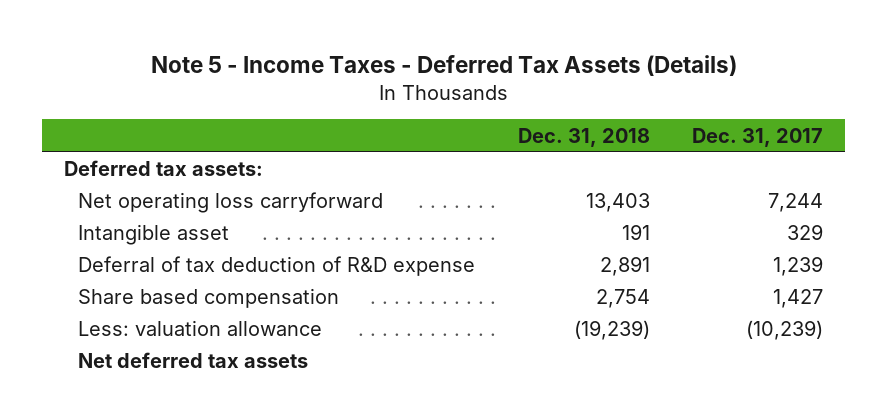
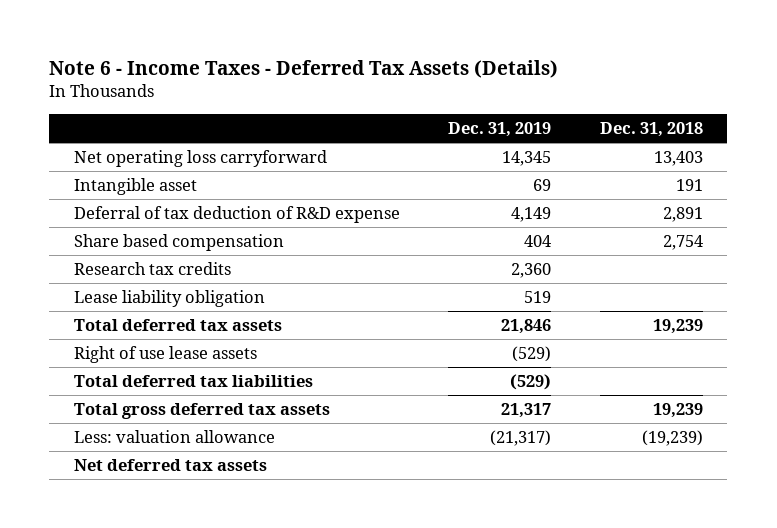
[150,55,737,77] Note 5 - Income Taxes - Deferred Tax Assets (Details) -> [49,60,559,79] Note 6 - Income Taxes - Deferred Tax Assets (Details)
[692,127,824,147] Dec. 31, 2017 -> none
none -> [448,122,552,138] Dec. 31, 2019
[63,160,263,177] Deferred tax assets: -> none
none -> [73,262,231,276] Research tax credits
none -> [73,290,265,308] Lease liability obligation
none -> [73,319,282,332] Total deferred tax assets
none -> [73,346,257,364] Right of use lease assets
none -> [73,375,313,388] Total deferred tax liabilities
none -> [73,403,330,420] Total gross deferred tax assets

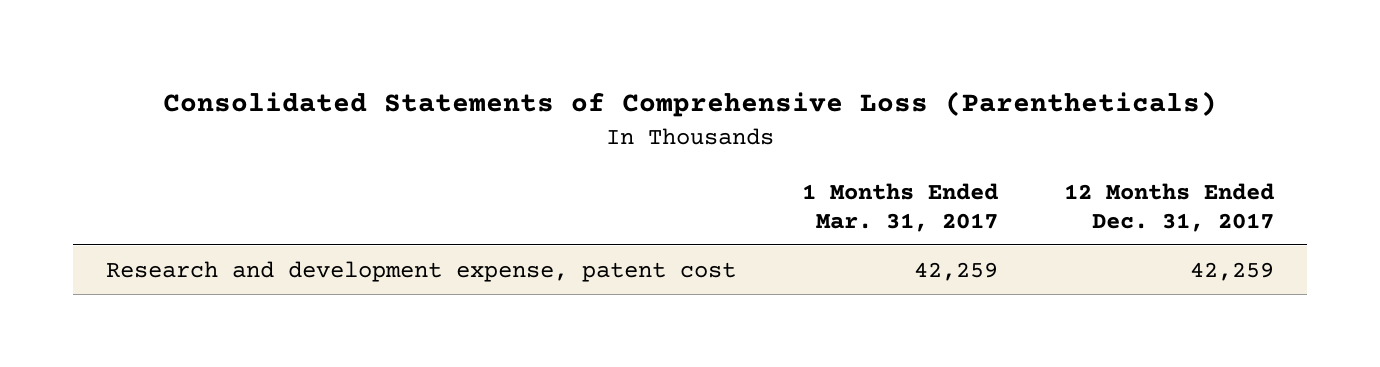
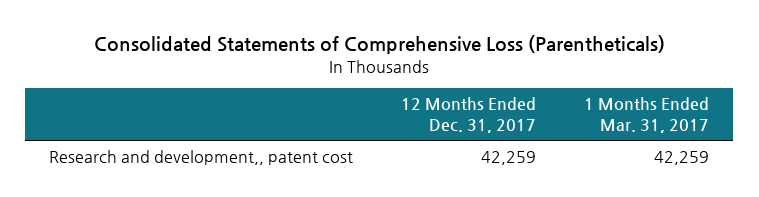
[106,260,737,282] Research and development expense, patent cost -> [49,150,354,166] Research and development,, patent cost

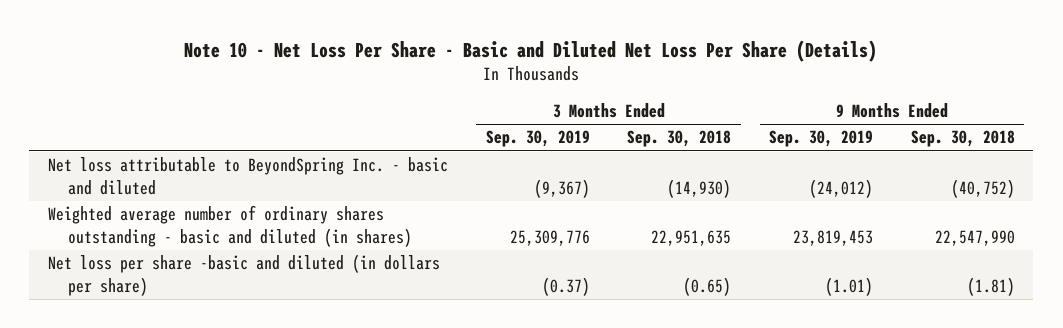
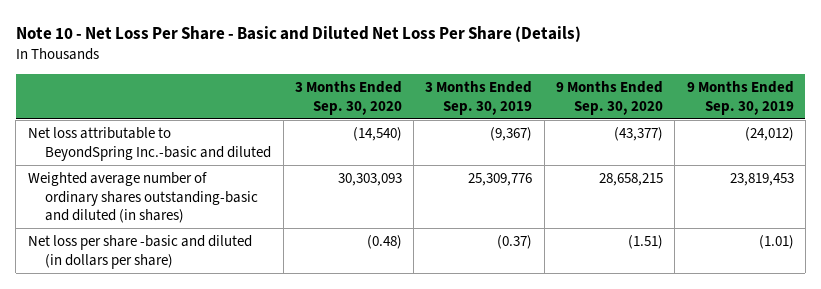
[627,130,732,148] Sep. 30, 2018 -> none
[910,130,1015,148] Sep. 30, 2018 -> none
none -> [294,80,402,115] 3 Months Ended Sep. 30, 2020
none -> [555,80,663,115] 9 Months Ended Sep. 30, 2020
[48,157,449,195] Net loss attributable to BeyondSpring Inc. - basic and diluted -> [27,126,272,161] Net loss attributable to BeyondSpring Inc.-basic and diluted
[48,205,413,247] Weighted average number of ordinary shares outstanding - basic and diluted (in shares) -> [27,171,259,224] Weighted average number of ordinary shares outstanding-basic and diluted (in shares)

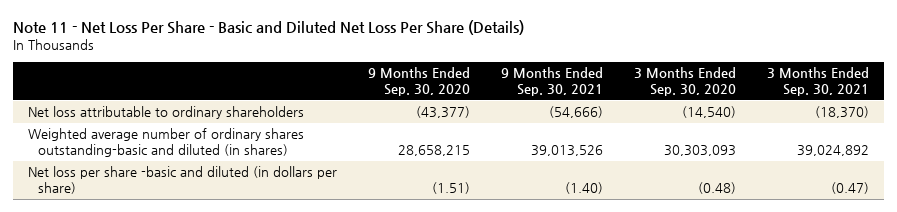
[15,25,581,42] Note 10 - Net Loss Per Share - Basic and Diluted Net Loss Per Share (Details) -> [12,20,524,36] Note 11 - Net Loss Per Share - Basic and Diluted Net Loss Per Share (Details)
[425,80,533,115] 3 Months Ended Sep. 30, 2019 -> none
[686,80,794,115] 9 Months Ended Sep. 30, 2019 -> none
none -> [500,67,603,97] 9 Months Ended Sep. 30, 2021
none -> [766,67,869,97] 3 Months Ended Sep. 30, 2021
[27,126,272,161] Net loss attributable to BeyondSpring Inc.-basic and diluted -> [28,106,305,120] Net loss attributable to ordinary shareholders

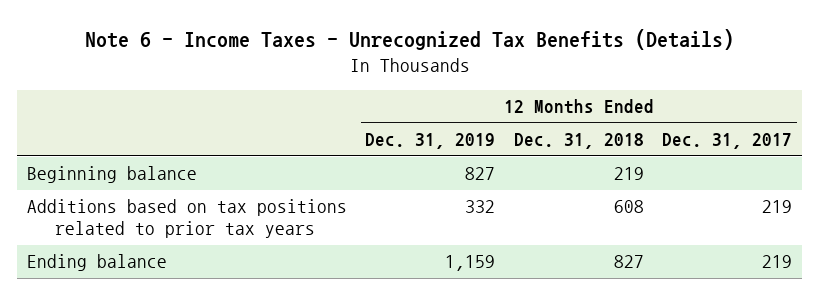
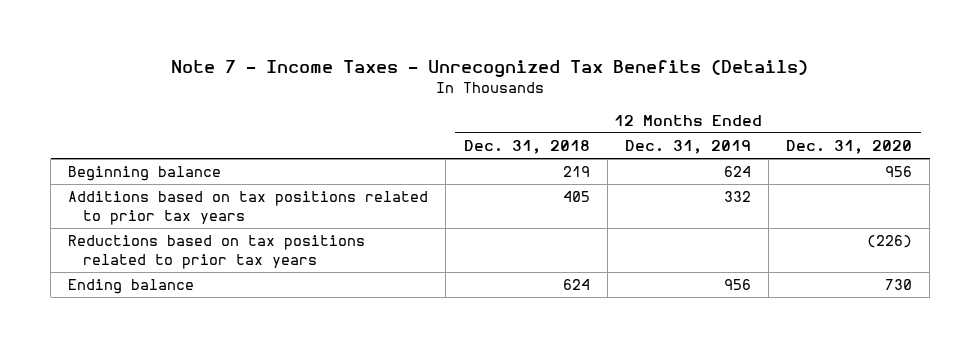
[84,29,734,51] Note 6 - Income Taxes - Unrecognized Tax Benefits (Details) -> [171,60,809,78] Note 7 - Income Taxes - Unrecognized Tax Benefits (Details)
[662,133,793,150] Dec. 31, 2017 -> none
none -> [786,139,913,154] Dec. 31, 2020
[465,167,496,181] 827 -> [723,166,751,178] 624
[613,200,644,214] 608 -> [562,191,590,203] 405
none -> [68,235,366,269] Reductions based on tax positions related to prior tax years
[445,255,496,272] 1,159 -> [723,279,751,291] 956
[613,255,644,269] 827 -> [562,279,590,291] 624

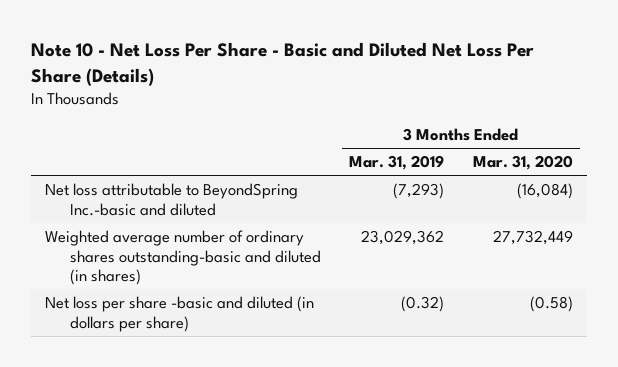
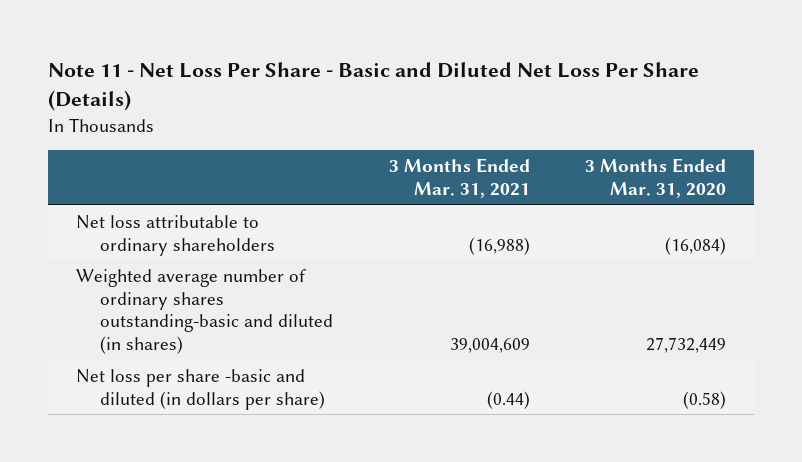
[30,42,534,87] Note 10 - Net Loss Per Share - Basic and Diluted Net Loss Per Share (Details) -> [47,61,699,112] Note 11 - Net Loss Per Share - Basic and Diluted Net Loss Per Share (Details)
[349,155,445,171] Mar. 31, 2019 -> none
none -> [388,158,530,199] 3 Months Ended Mar. 31, 2021
[44,183,298,216] Net loss attributable to BeyondSpring Inc.-basic and diluted -> [75,214,276,256] Net loss attributable to ordinary shareholders

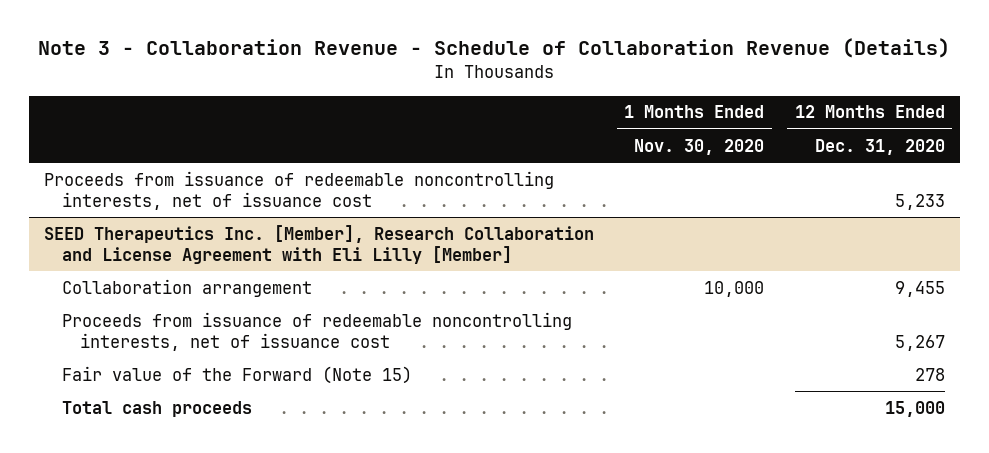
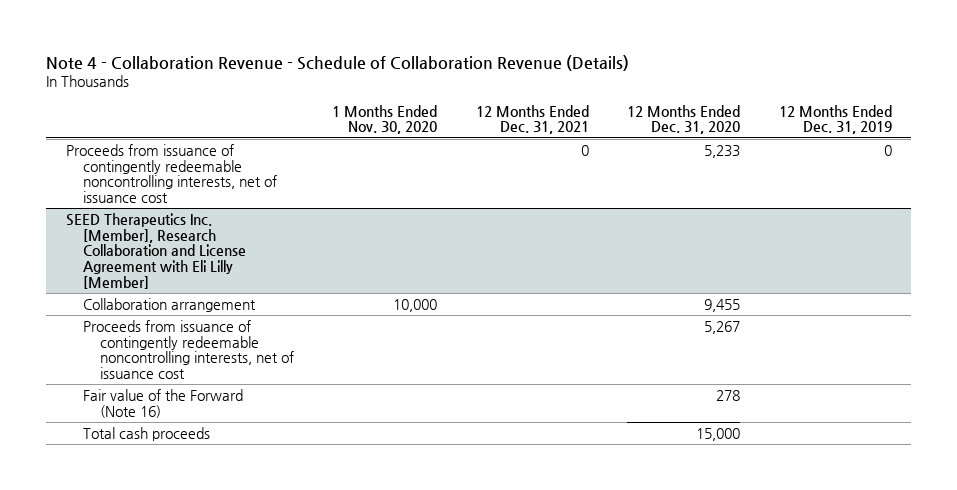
[38,38,951,59] Note 3 - Collaboration Revenue - Schedule of Collaboration Revenue (Details) -> [46,54,630,71] Note 4 - Collaboration Revenue - Schedule of Collaboration Revenue (Details)
none -> [475,104,589,135] 12 Months Ended Dec. 31, 2021
none -> [778,104,892,135] 12 Months Ended Dec. 31, 2019
[44,170,555,210] Proceeds from issuance of redeemable noncontrolling interests, net of issuance cost -> [65,143,277,204] Proceeds from issuance of contingently redeemable noncontrolling interests, net of issuance cost
[61,311,572,351] Proceeds from issuance of redeemable noncontrolling interests, net of issuance cost -> [82,319,294,380] Proceeds from issuance of contingently redeemable noncontrolling interests, net of issuance cost
[61,365,412,384] Fair value of the Forward (Note 15) -> [82,388,243,418] Fair value of the Forward (Note 16)

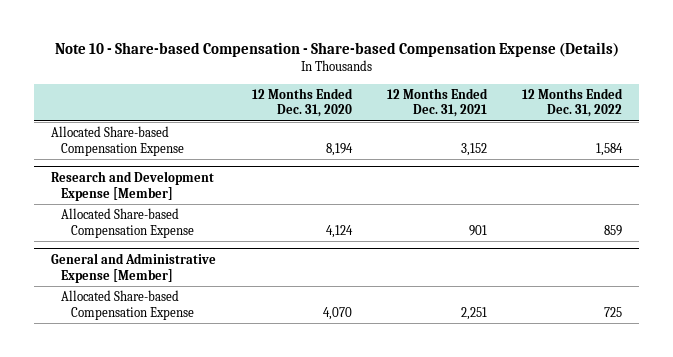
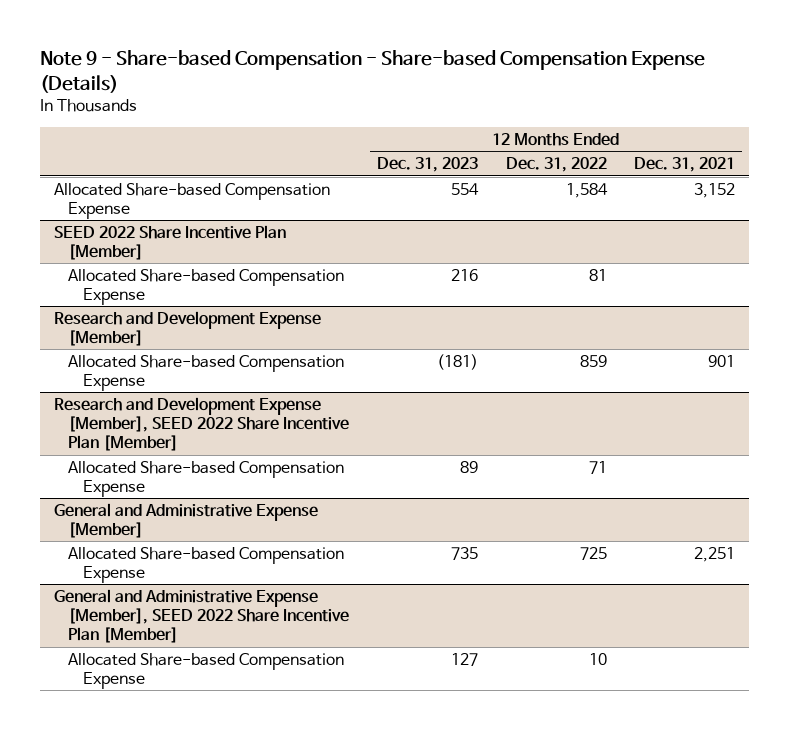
[54,41,619,57] Note 10 - Share-based Compensation - Share-based Compensation Expense (Details) -> [40,49,706,93] Note 9 - Share-based Compensation - Share-based Compensation Expense (Details)
[251,87,353,118] 12 Months Ended Dec. 31, 2020 -> none
none -> [377,157,479,173] Dec. 31, 2023
none -> [54,224,287,260] SEED 2022 Share Incentive Plan [Member]
none -> [68,268,345,305] Allocated Share-based Compensation Expense
none -> [54,396,350,452] Research and Development Expense [Member], SEED 2022 Share Incentive Plan [Member]
none -> [68,460,345,497] Allocated Share-based Compensation Expense
none -> [54,588,350,644] General and Administrative Expense [Member], SEED 2022 Share Incentive Plan [Member]
none -> [68,652,345,689] Allocated Share-based Compensation Expense

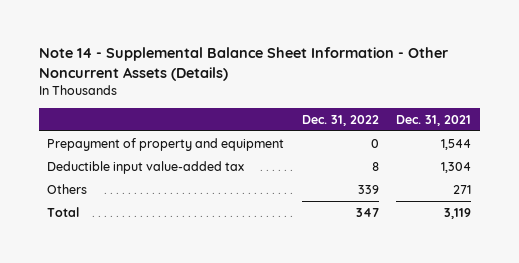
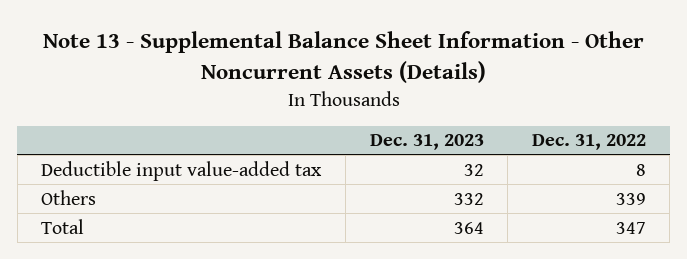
[38,47,448,82] Note 14 - Supplemental Balance Sheet Information - Other Noncurrent Assets (Details) -> [42,31,644,83] Note 13 - Supplemental Balance Sheet Information - Other Noncurrent Assets (Details)
[396,114,472,126] Dec. 31, 2021 -> none
none -> [369,134,484,151] Dec. 31, 2023
[47,137,285,151] Prepayment of property and equipment -> none

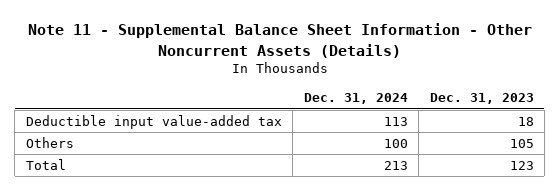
[42,31,644,83] Note 13 - Supplemental Balance Sheet Information - Other Noncurrent Assets (Details) -> [27,23,532,58] Note 11 - Supplemental Balance Sheet Information - Other Noncurrent Assets (Details)
[531,134,646,151] Dec. 31, 2022 -> none
none -> [303,93,408,105] Dec. 31, 2024
[463,163,484,176] 32 -> [517,116,534,126] 18
[453,192,484,205] 332 -> [509,138,534,148] 105
[453,221,484,234] 364 -> [509,160,534,170] 123

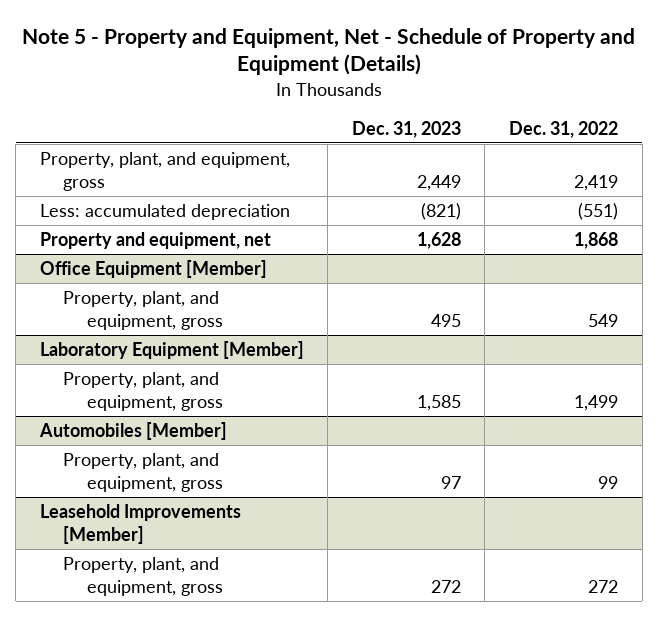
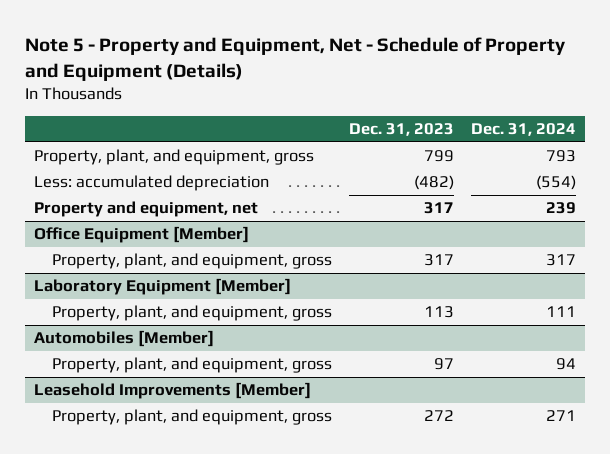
[509,120,619,138] Dec. 31, 2022 -> none
none -> [471,123,577,137] Dec. 31, 2024
[416,174,461,191] 2,449 -> [424,150,455,163] 799
[420,203,461,221] (821) -> [414,175,455,191] (482)
[416,232,461,250] 1,628 -> [424,202,455,215] 317
[430,313,461,327] 495 -> [424,254,455,267] 317
[416,394,461,411] 1,585 -> [424,306,455,319] 113

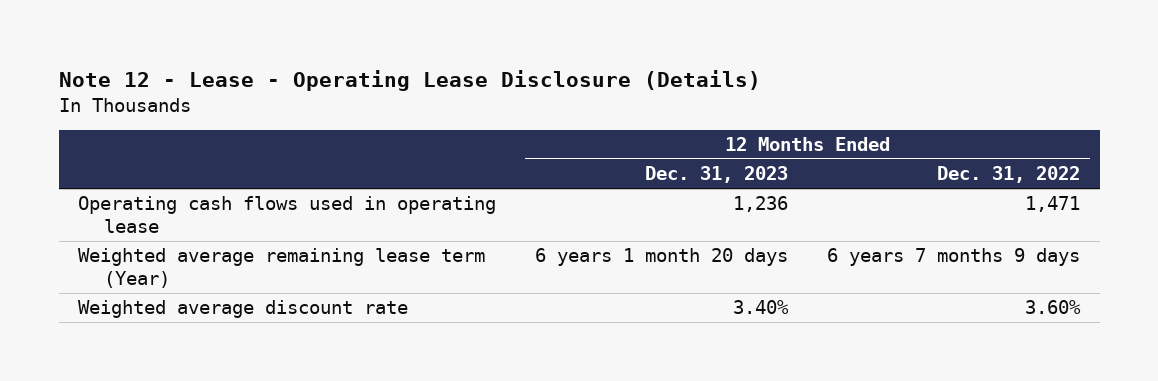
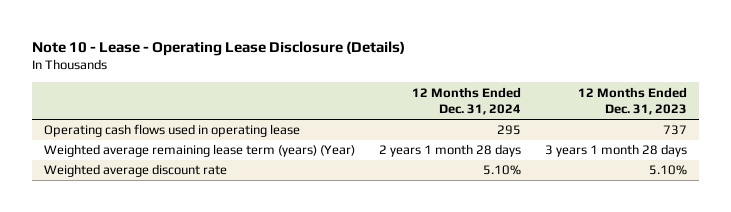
[58,69,761,91] Note 12 - Lease - Operating Lease Disclosure (Details) -> [32,41,406,57] Note 10 - Lease - Operating Lease Disclosure (Details)
[937,166,1081,184] Dec. 31, 2022 -> none
none -> [411,86,521,116] 12 Months Ended Dec. 31, 2024
[733,196,789,213] 1,236 -> [662,125,687,136] 737
[78,248,486,289] Weighted average remaining lease term (Year) -> [44,144,356,158] Weighted average remaining lease term (years) (Year)
[535,248,789,267] 6 years 1 month 20 days -> [544,144,687,158] 3 years 1 month 28 days
[733,300,790,315] 3.40% -> [648,165,687,176] 5.10%

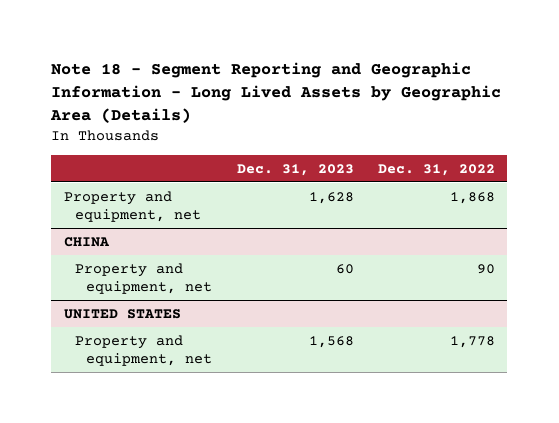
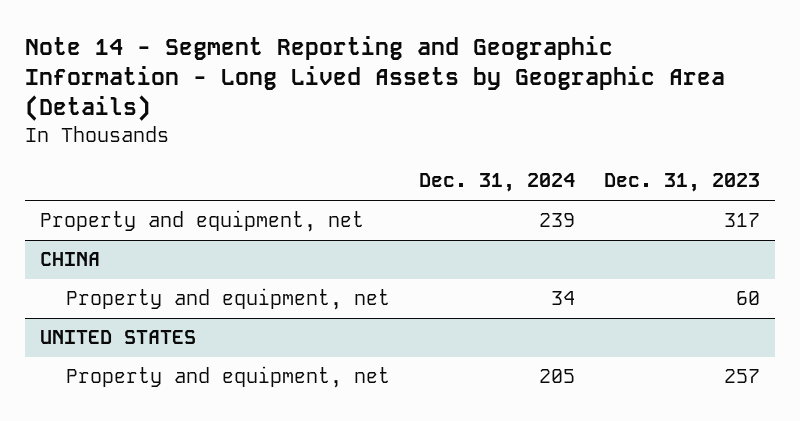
[50,62,502,124] Note 18 - Segment Reporting and Geographic Information - Long Lived Assets by Geographic Area (Details) -> [25,36,726,122] Note 14 - Segment Reporting and Geographic Information - Long Lived Assets by Geographic Area (Details)
[378,163,496,176] Dec. 31, 2022 -> none
none -> [419,173,576,193] Dec. 31, 2024
[308,191,354,204] 1,628 -> [724,213,761,228] 317
[308,335,354,348] 1,568 -> [724,369,761,384] 257

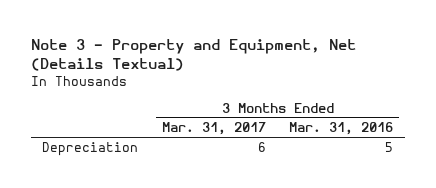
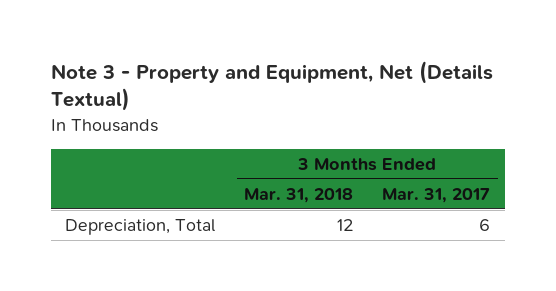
[289,122,394,136] Mar. 31, 2016 -> none
none -> [244,187,354,203] Mar. 31, 2018
[42,142,139,157] Depreciation -> [65,219,216,236] Depreciation, Total

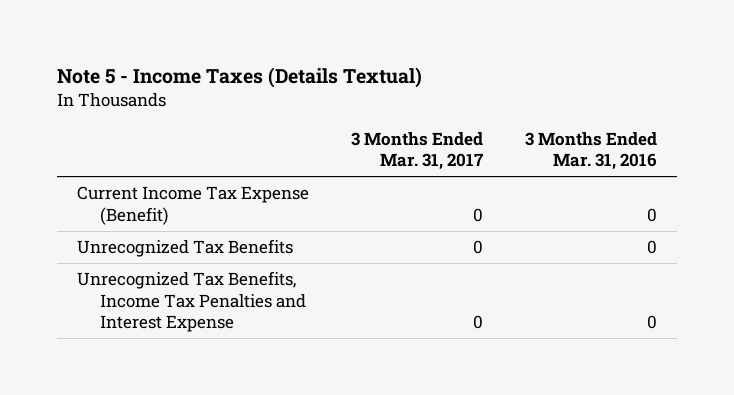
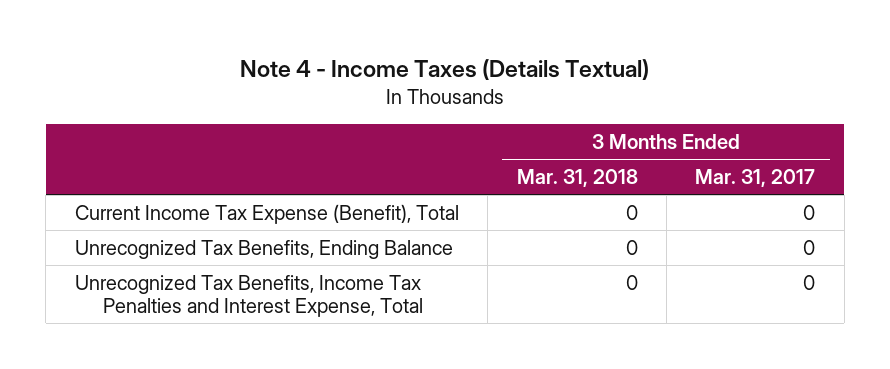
[56,66,422,88] Note 5 - Income Taxes (Details Textual) -> [240,58,650,80] Note 4 - Income Taxes (Details Textual)
[524,131,657,171] 3 Months Ended Mar. 31, 2016 -> none
none -> [516,169,638,188] Mar. 31, 2018
[77,186,310,225] Current Income Tax Expense (Benefit) -> [74,203,459,224] Current Income Tax Expense (Benefit), Total
[77,239,294,258] Unrecognized Tax Benefits -> [74,239,453,259] Unrecognized Tax Benefits, Ending Balance
[77,271,306,333] Unrecognized Tax Benefits, Income Tax Penalties and Interest Expense -> [74,274,423,318] Unrecognized Tax Benefits, Income Tax Penalties and Interest Expense, Total

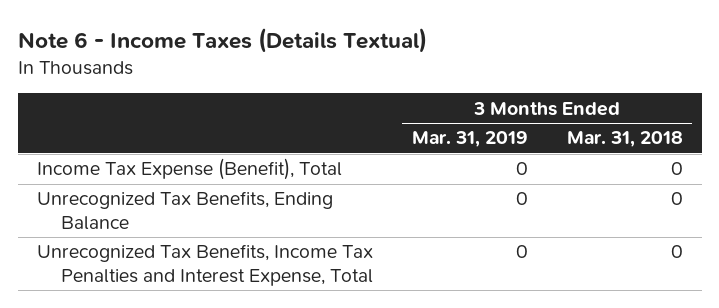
[240,58,650,80] Note 4 - Income Taxes (Details Textual) -> [17,27,427,53] Note 6 - Income Taxes (Details Textual)
[695,169,816,188] Mar. 31, 2017 -> none
none -> [411,131,528,148] Mar. 31, 2019
[74,203,459,224] Current Income Tax Expense (Benefit), Total -> [36,158,342,181] Income Tax Expense (Benefit), Total

